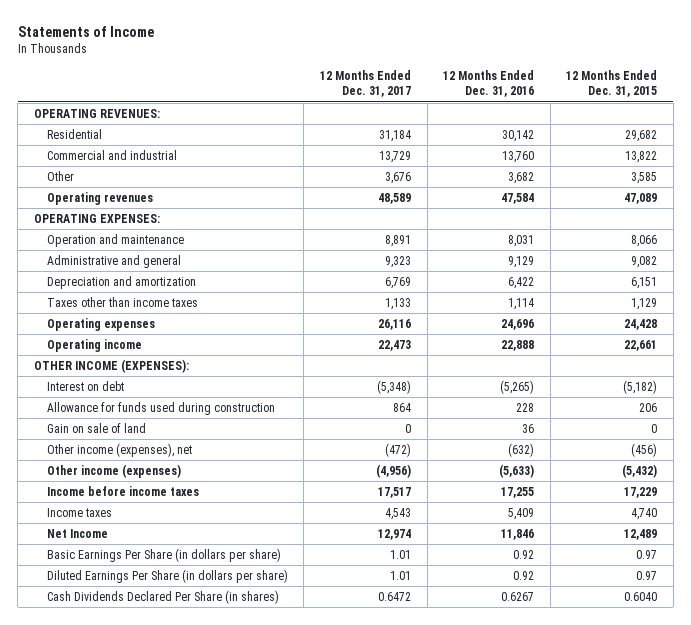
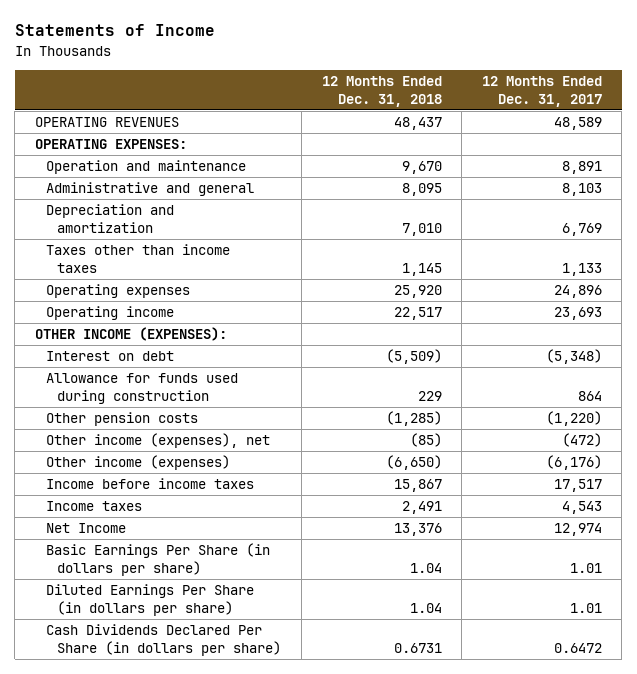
[443,69,535,98] 12 Months Ended Dec. 31, 2016 -> none
[566,69,658,98] 12 Months Ended Dec. 31, 2015 -> none
none -> [321,75,442,107] 12 Months Ended Dec. 31, 2018
[33,108,160,118] OPERATING REVENUES: -> none
[46,128,102,139] Residential -> none
[46,149,177,160] Commercial and industrial -> none
[46,170,74,181] Other -> none
[46,191,153,205] Operating revenues -> [34,117,179,128] OPERATING REVENUES
[384,255,411,268] 9,323 -> [561,183,602,197] 8,103
[377,318,411,330] 26,116 -> [553,285,602,299] 24,896
[377,339,411,351] 22,473 -> [553,307,602,321] 23,693
[46,422,146,433] Gain on sale of land -> none
none -> [46,412,199,427] Other pension costs
[375,463,411,478] (4,956) -> [545,455,602,471] (6,176)
[46,589,279,604] Cash Dividends Declared Per Share (in shares) -> [46,624,282,657] Cash Dividends Declared Per Share (in dollars per share)

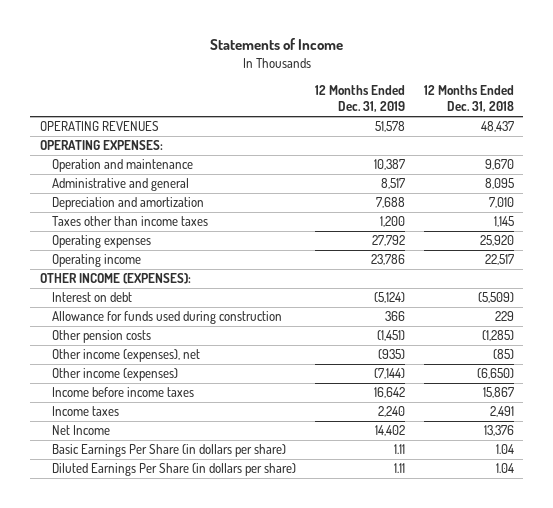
[481,75,602,107] 12 Months Ended Dec. 31, 2017 -> none
none -> [314,85,405,113] 12 Months Ended Dec. 31, 2019
[46,624,282,657] Cash Dividends Declared Per Share (in dollars per share) -> none

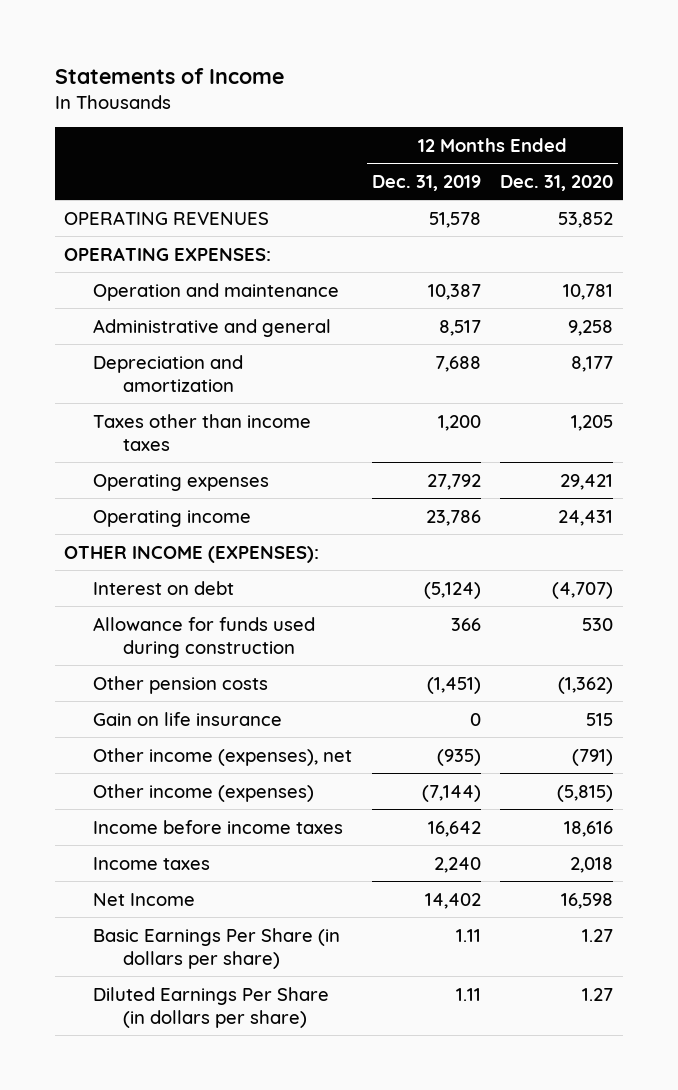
[423,85,514,113] 12 Months Ended Dec. 31, 2018 -> none
none -> [500,174,614,191] Dec. 31, 2020
none -> [93,711,283,726] Gain on life insurance

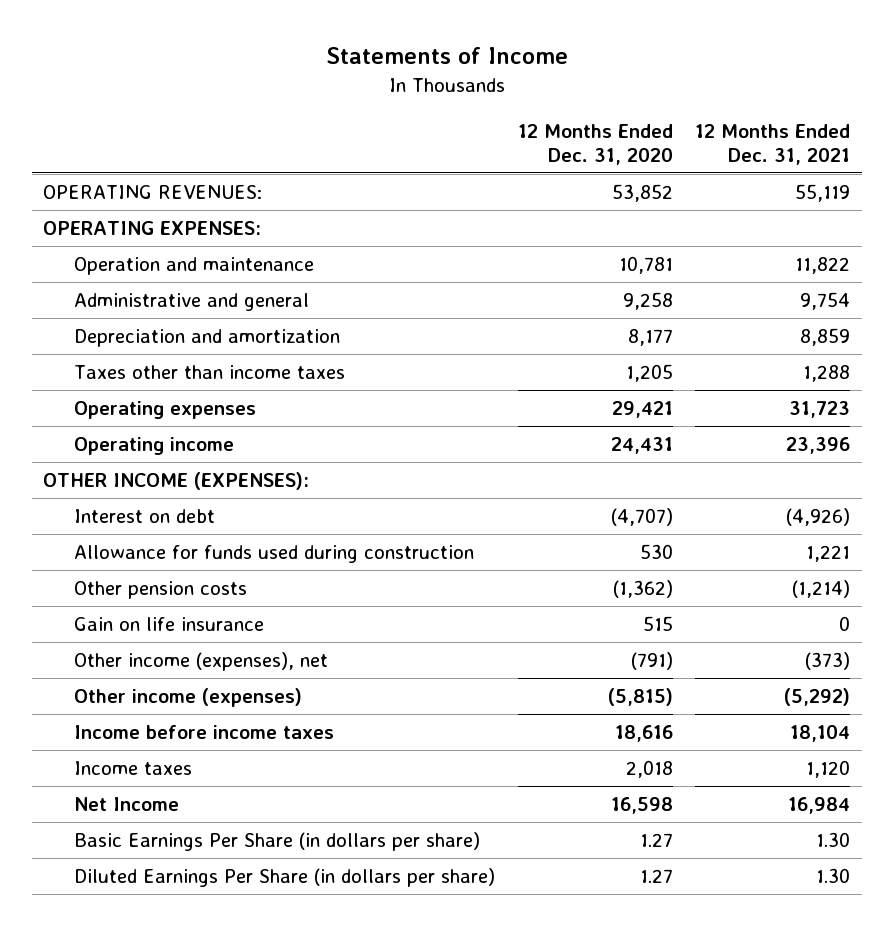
[371,174,481,191] Dec. 31, 2019 -> none
none -> [695,123,851,165] 12 Months Ended Dec. 31, 2021
[64,210,270,225] OPERATING REVENUES -> [43,185,263,200] OPERATING REVENUES:

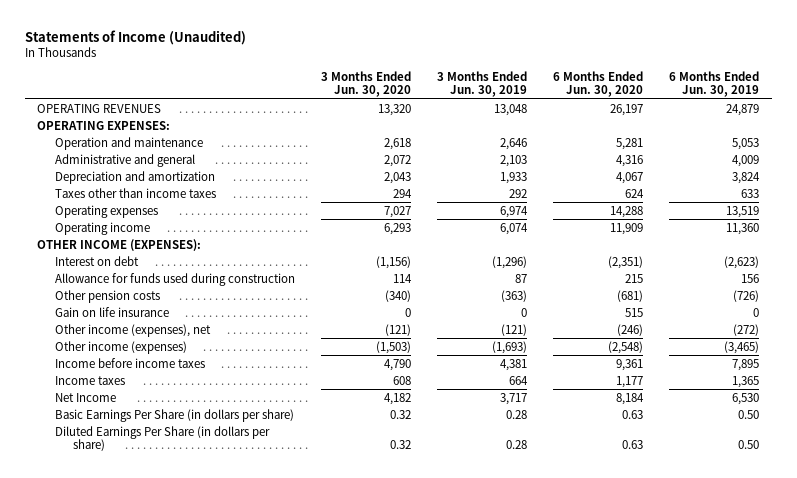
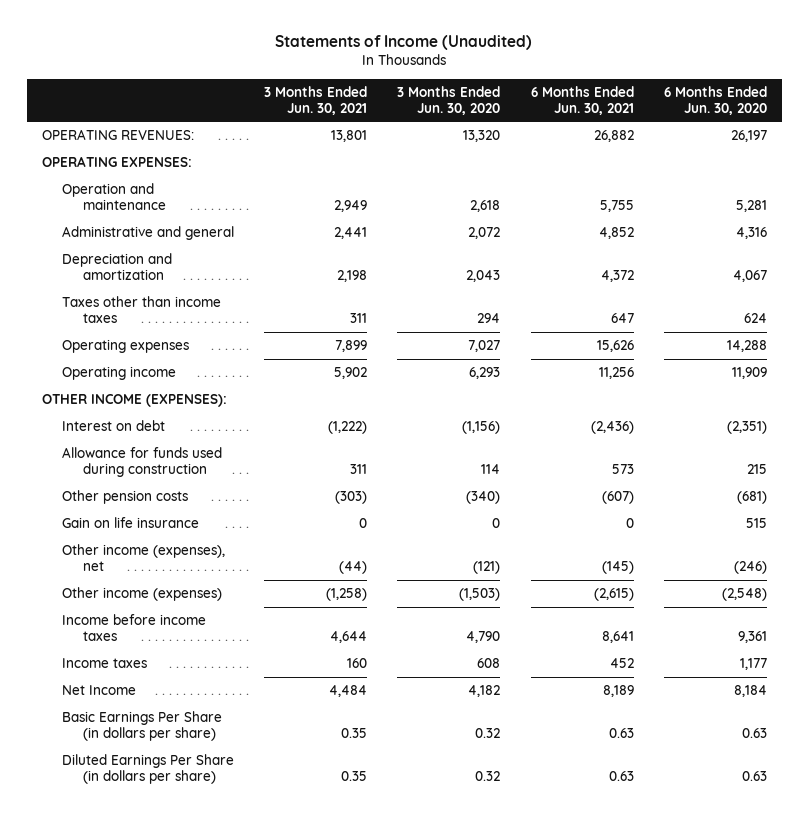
[437,70,528,98] 3 Months Ended Jun. 30, 2019 -> none
[669,70,760,98] 6 Months Ended Jun. 30, 2019 -> none
none -> [264,85,368,115] 3 Months Ended Jun. 30, 2021
none -> [530,85,634,115] 6 Months Ended Jun. 30, 2021
[37,103,162,113] OPERATING REVENUES -> [41,129,194,141] OPERATING REVENUES:

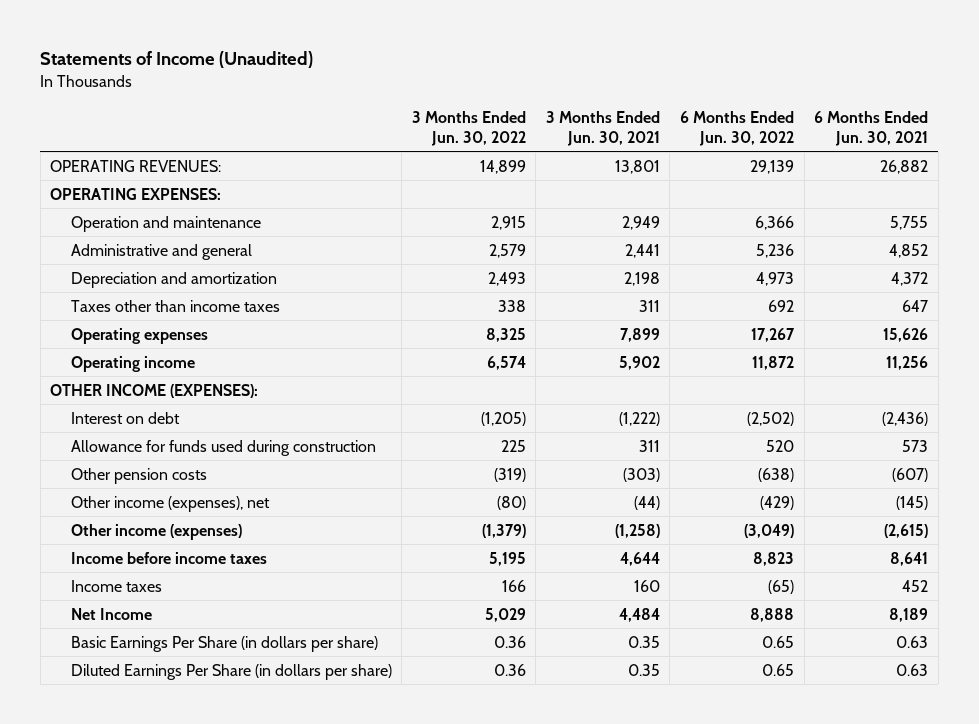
[397,85,501,115] 3 Months Ended Jun. 30, 2020 -> none
[663,85,767,115] 6 Months Ended Jun. 30, 2020 -> none
none -> [411,111,526,146] 3 Months Ended Jun. 30, 2022
none -> [680,111,795,146] 6 Months Ended Jun. 30, 2022
[62,517,200,529] Gain on life insurance -> none

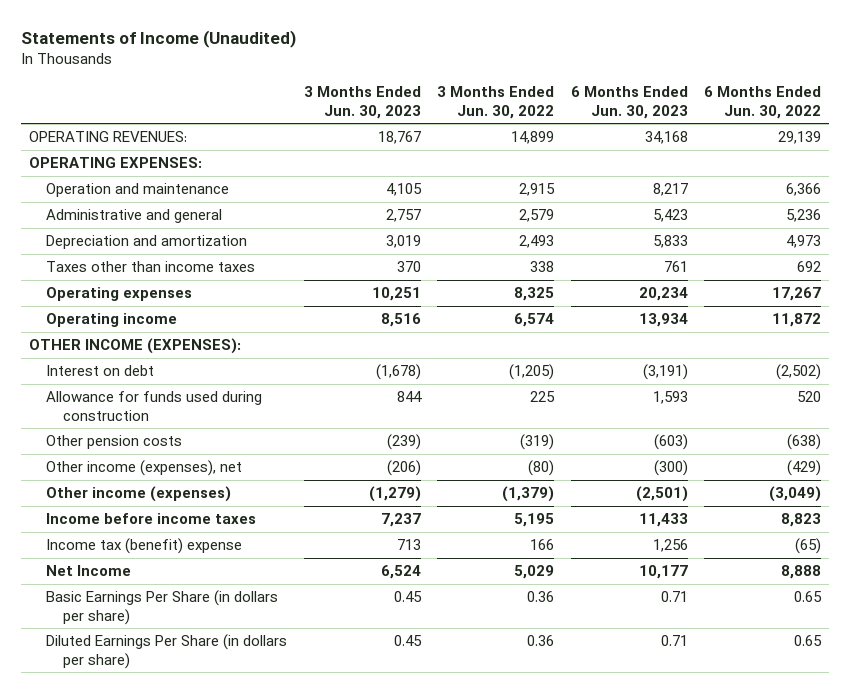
[545,111,660,146] 3 Months Ended Jun. 30, 2021 -> none
[814,111,929,146] 6 Months Ended Jun. 30, 2021 -> none
none -> [303,86,421,119] 3 Months Ended Jun. 30, 2023
none -> [570,86,688,119] 6 Months Ended Jun. 30, 2023
[70,579,162,592] Income taxes -> [46,538,243,555] Income tax (benefit) expense

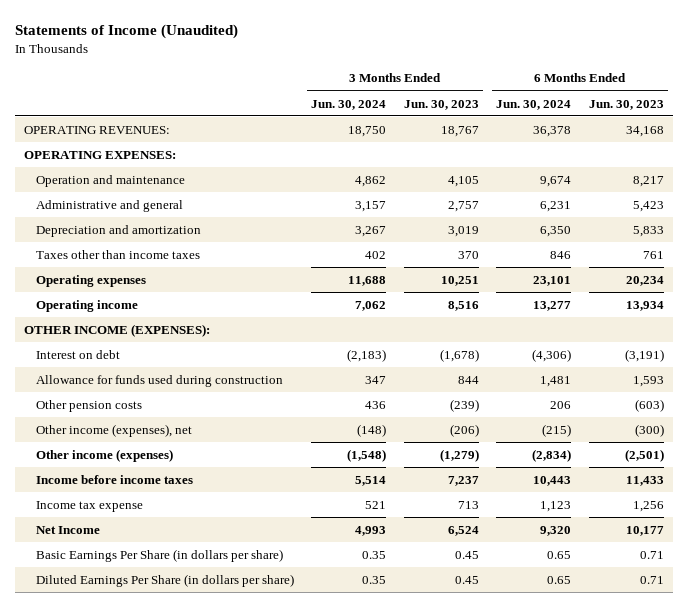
[437,86,555,119] 3 Months Ended Jun. 30, 2022 -> none
[704,86,822,119] 6 Months Ended Jun. 30, 2022 -> none
none -> [311,99,387,110] Jun. 30, 2024
none -> [496,99,572,110] Jun. 30, 2024
[46,538,243,555] Income tax (benefit) expense -> [35,500,143,512] Income tax expense

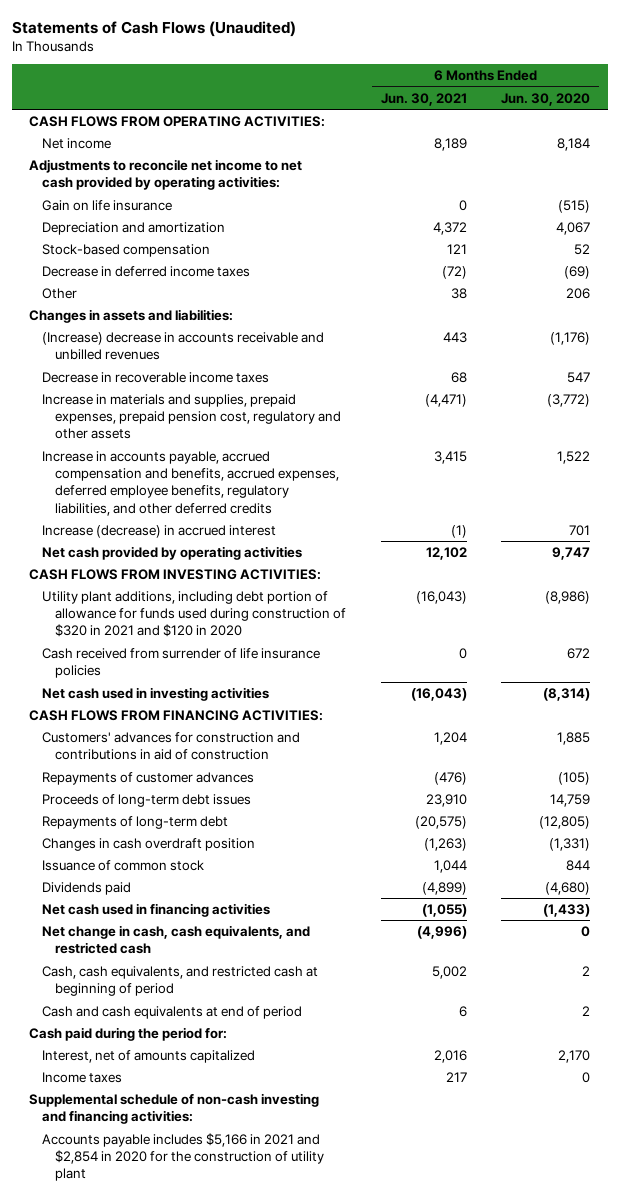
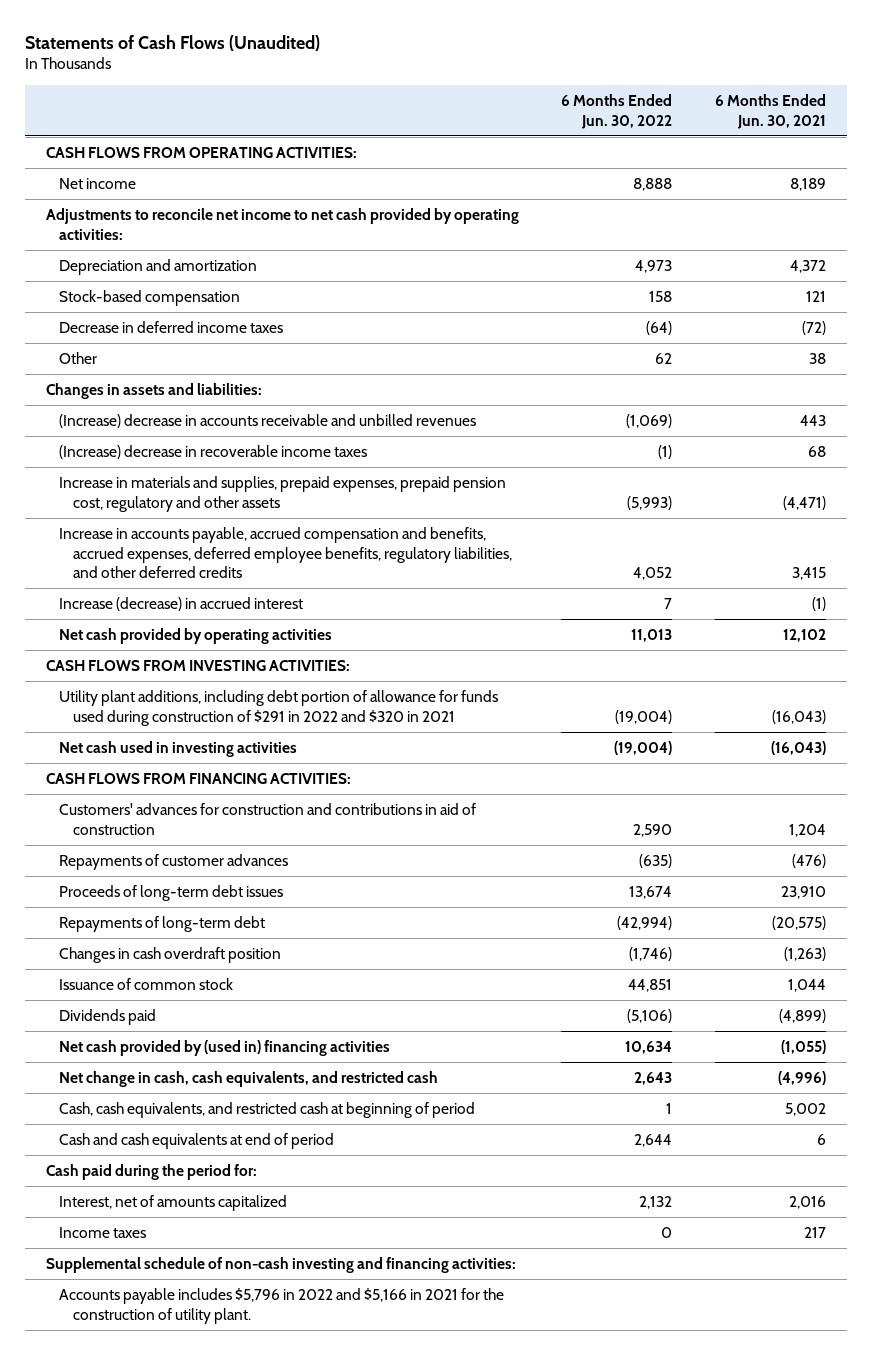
[501,92,591,106] Jun. 30, 2020 -> none
none -> [561,93,673,129] 6 Months Ended Jun. 30, 2022
[42,199,173,211] Gain on life insurance -> none
[42,371,270,383] Decrease in recoverable income taxes -> [59,444,368,459] (Increase) decrease in recoverable income taxes
[42,647,321,679] Cash received from surrender of life insurance policies -> none
[42,590,347,638] Utility plant additions, including debt portion of allowance for funds used during construction of $320 in 2021 and $120 in 2020 -> [59,689,499,726] Utility plant additions, including debt portion of allowance for funds used during construction of $291 in 2022 and $320 in 2021
[42,902,271,917] Net cash used in financing activities -> [59,1039,391,1056] Net cash provided by (used in) financing activities
[42,1132,325,1182] Accounts payable includes $5,166 in 2021 and $2,854 in 2020 for the construction of utility plant -> [59,1287,505,1324] Accounts payable includes $5,796 in 2022 and $5,166 in 2021 for the construction of utility plant.

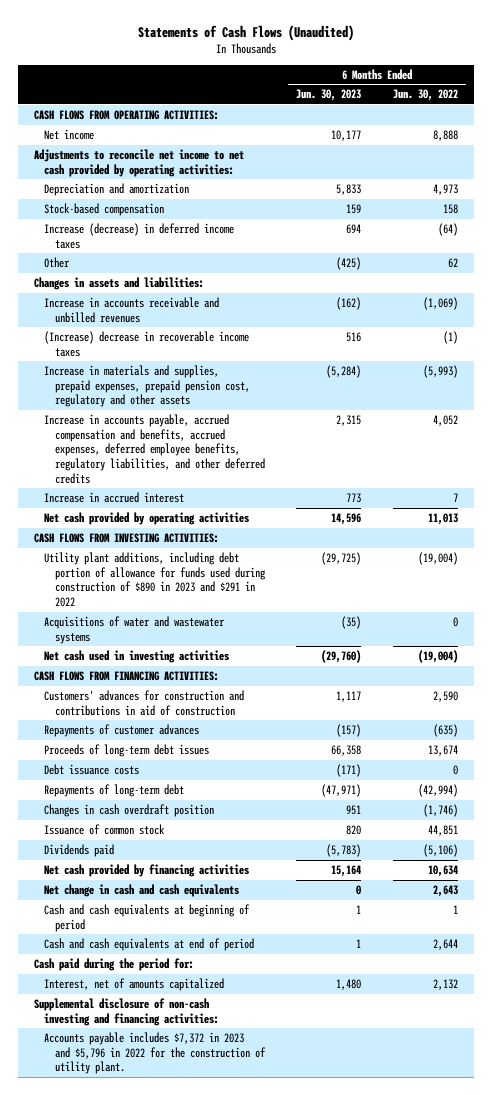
[714,93,826,129] 6 Months Ended Jun. 30, 2021 -> none
none -> [296,89,362,102] Jun. 30, 2023
[59,320,284,333] Decrease in deferred income taxes -> [44,222,235,249] Increase (decrease) in deferred income taxes
[59,413,477,428] (Increase) decrease in accounts receivable and unbilled revenues -> [44,296,220,323] Increase in accounts receivable and unbilled revenues
[59,596,304,611] Increase (decrease) in accrued interest -> [44,491,185,503] Increase in accrued interest
[59,689,499,726] Utility plant additions, including debt portion of allowance for funds used during construction of $291 in 2022 and $320 in 2021 -> [44,551,266,608] Utility plant additions, including debt portion of allowance for funds used during construction of $890 in 2023 and $291 in 2022
none -> [44,615,226,644] Acquisitions of water and wastewater systems
none -> [44,763,140,775] Debt issuance costs
[59,1039,391,1056] Net cash provided by (used in) financing activities -> [44,863,250,877] Net cash provided by financing activities
[59,1070,439,1087] Net change in cash, cash equivalents, and restricted cash -> [44,883,240,897] Net change in cash and cash equivalents
[59,1101,476,1118] Cash, cash equivalents, and restricted cash at beginning of period -> [44,903,251,932] Cash and cash equivalents at beginning of period
[59,1226,147,1238] Income taxes -> none
[45,1256,516,1273] Supplemental schedule of non-cash investing and financing activities: -> [33,997,220,1026] Supplemental disclosure of non-cash investing and financing activities:
[59,1287,505,1324] Accounts payable includes $5,796 in 2022 and $5,166 in 2021 for the construction of utility plant. -> [44,1031,266,1075] Accounts payable includes $7,372 in 2023 and $5,796 in 2022 for the construction of utility plant.

